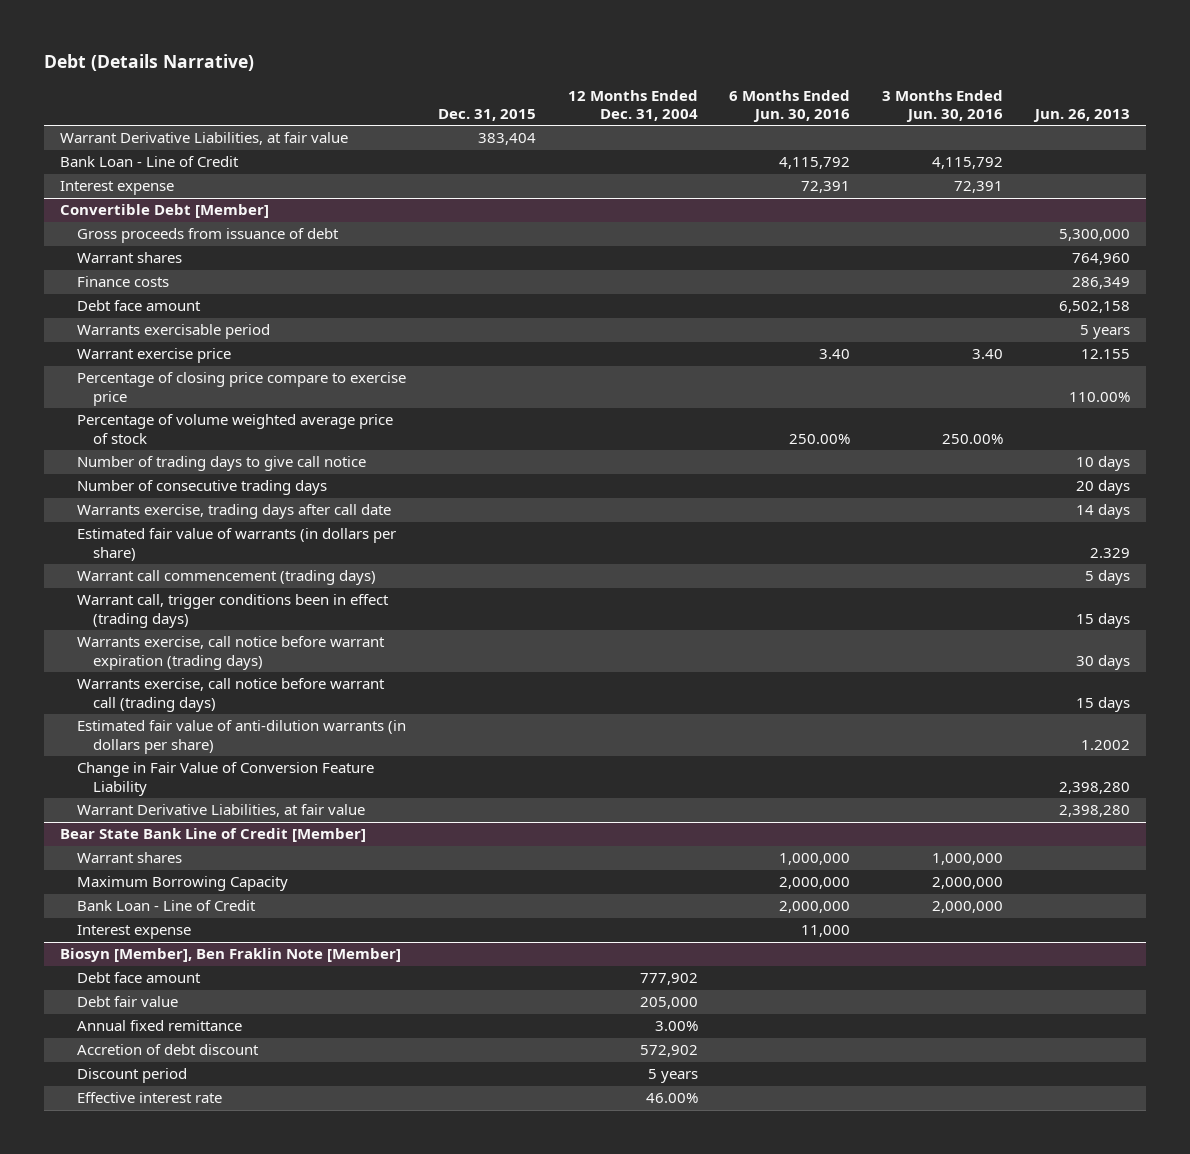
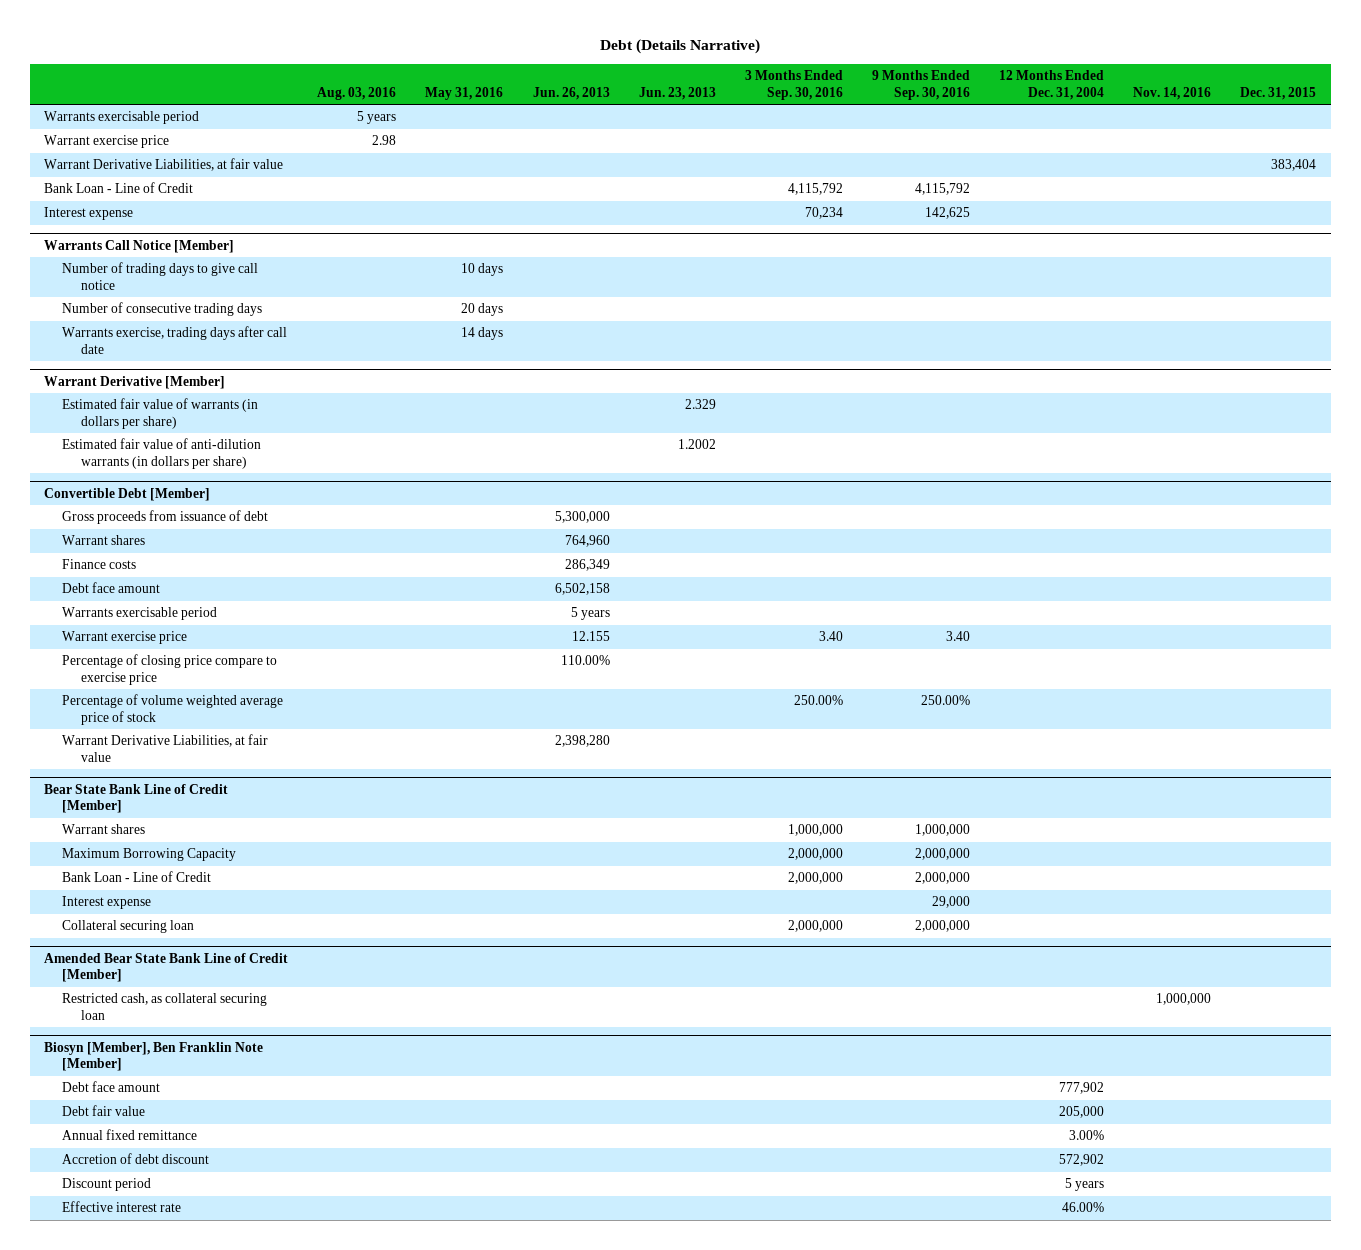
[729,89,851,122] 6 Months Ended Jun. 30, 2016 -> none
[882,89,1004,122] 3 Months Ended Jun. 30, 2016 -> none
none -> [317,86,397,100] Aug. 03, 2016
none -> [425,86,504,100] May 31, 2016
none -> [638,86,716,100] Jun. 23, 2013
none -> [744,69,843,100] 3 Months Ended Sep. 30, 2016
none -> [871,69,970,100] 9 Months Ended Sep. 30, 2016
none -> [1133,86,1212,100] Nov. 14, 2016
none -> [44,111,200,125] Warrants exercisable period
none -> [44,135,170,149] Warrant exercise price
none -> [44,239,235,253] Warrants Call Notice [Member]
none -> [62,262,259,290] Number of trading days to give call notice
none -> [62,302,263,317] Number of consecutive trading days
none -> [62,326,288,354] Warrants exercise, trading days after call date
none -> [44,375,226,389] Warrant Derivative [Member]
none -> [62,398,259,429] Estimated fair value of warrants (in dollars per share)
none -> [62,438,262,469] Estimated fair value of anti-dilution warrants (in dollars per share)
[76,456,366,472] Number of trading days to give call notice -> none
[76,480,327,496] Number of consecutive trading days -> none
[76,504,391,520] Warrants exercise, trading days after call date -> none
[76,528,396,561] Estimated fair value of warrants (in dollars per share) -> none
[76,570,376,586] Warrant call commencement (trading days) -> none
[76,594,389,628] Warrant call, trigger conditions been in effect (trading days) -> none
[76,636,385,670] Warrants exercise, call notice before warrant expiration (trading days) -> none
[76,678,385,712] Warrants exercise, call notice before warrant call (trading days) -> none
[76,720,406,754] Estimated fair value of anti-dilution warrants (in dollars per share) -> none
[76,762,374,796] Change in Fair Value of Conversion Feature Liability -> none
none -> [62,920,195,934] Collateral securing loan
none -> [44,952,289,983] Amended Bear State Bank Line of Credit [Member]
none -> [62,993,268,1020] Restricted cash, as collateral securing loan
[60,948,402,963] Biosyn [Member], Ben Fraklin Note [Member] -> [44,1041,264,1072] Biosyn [Member], Ben Franklin Note [Member]

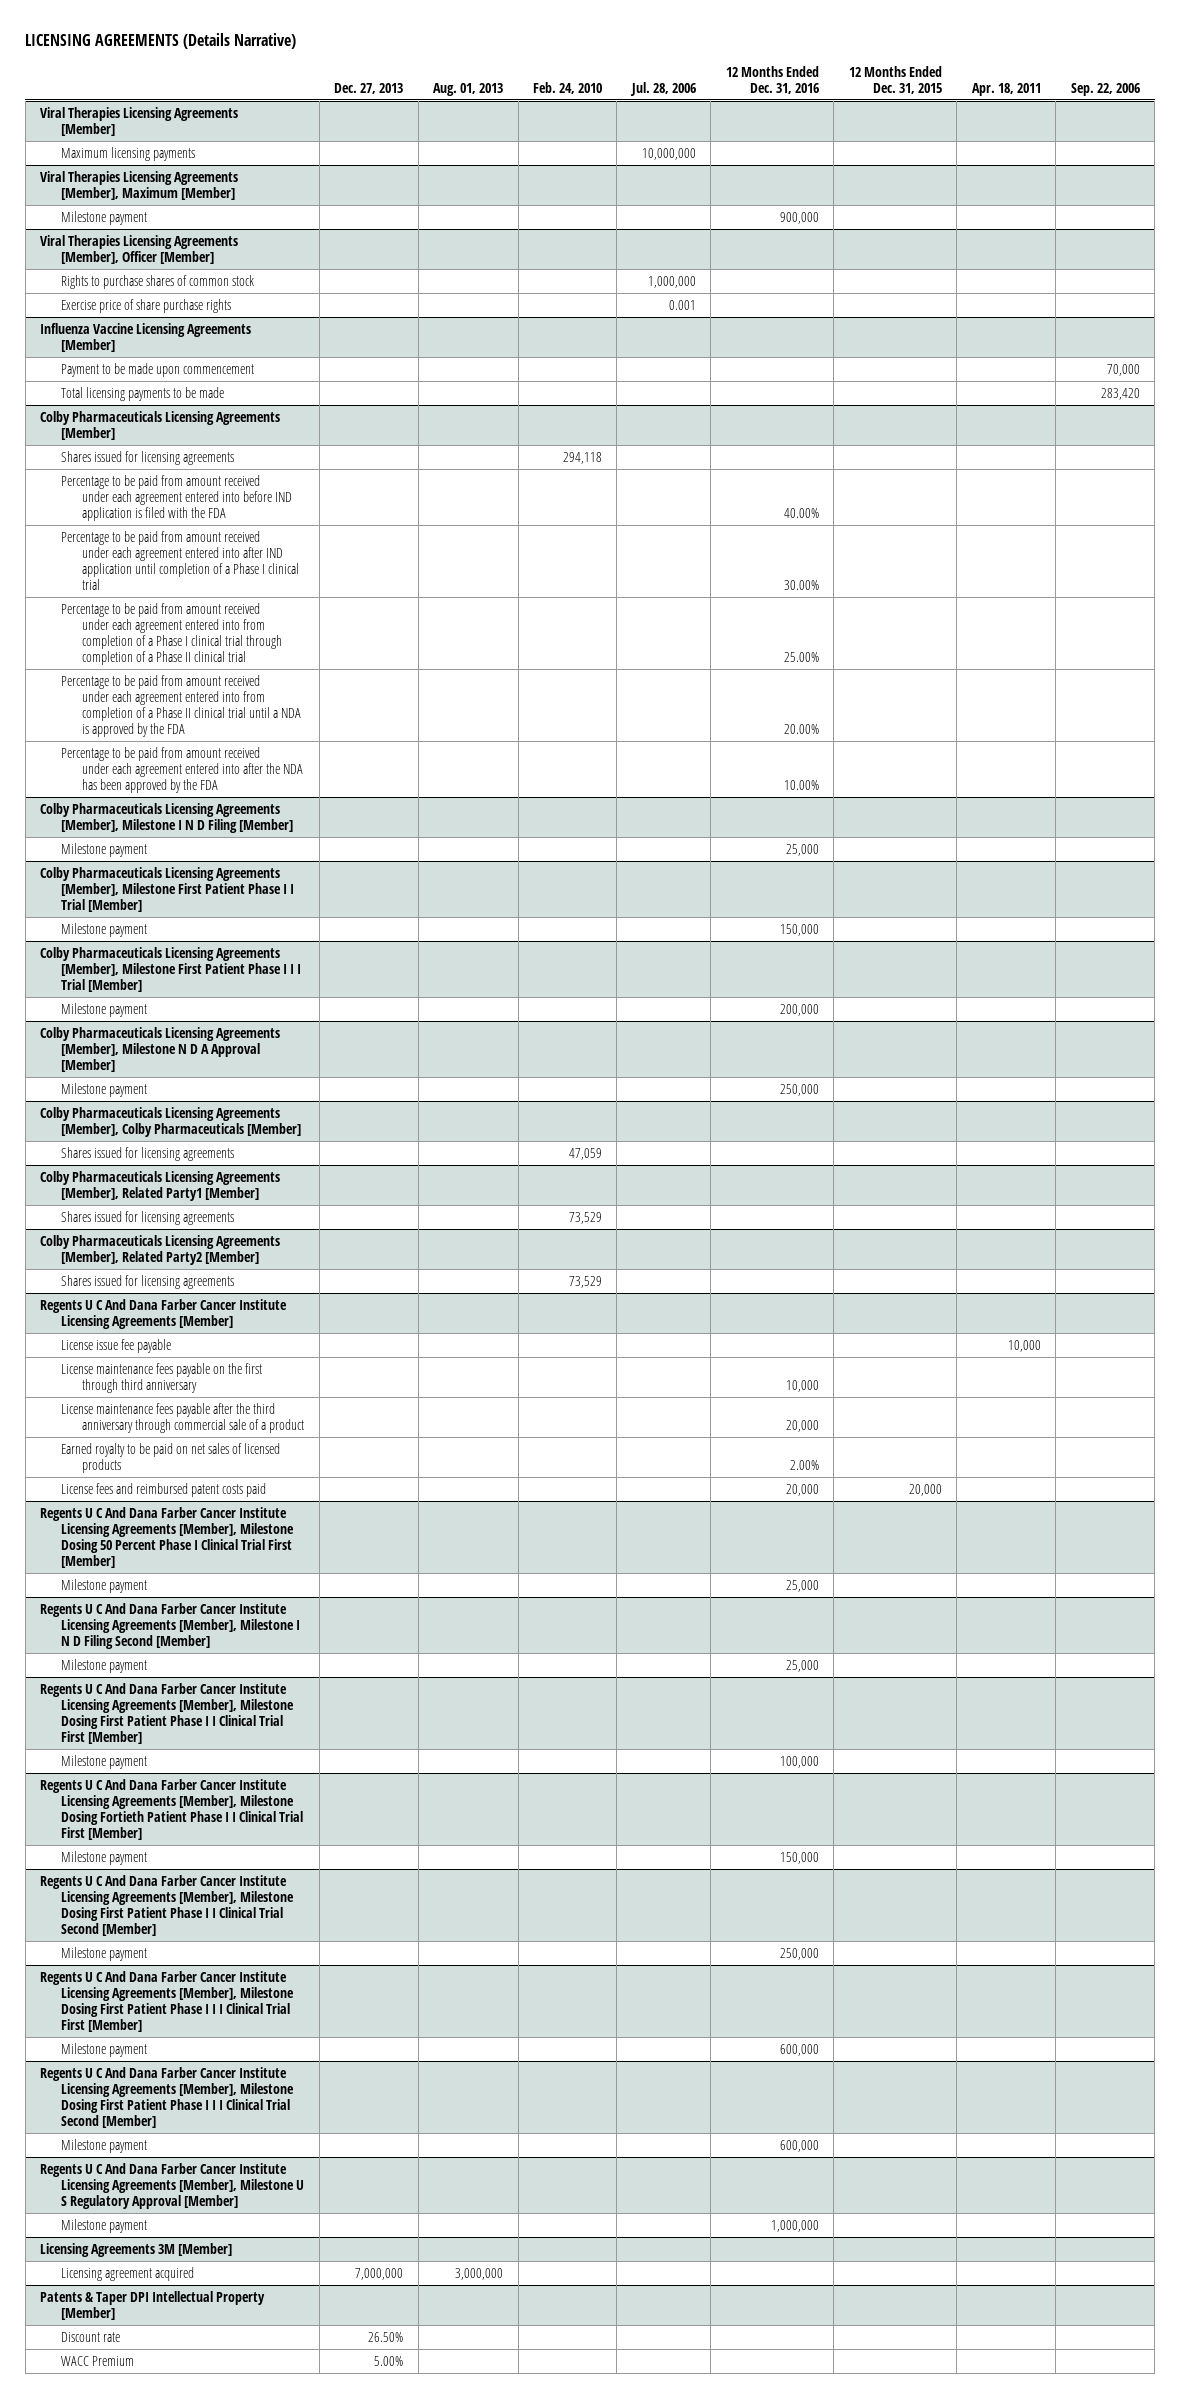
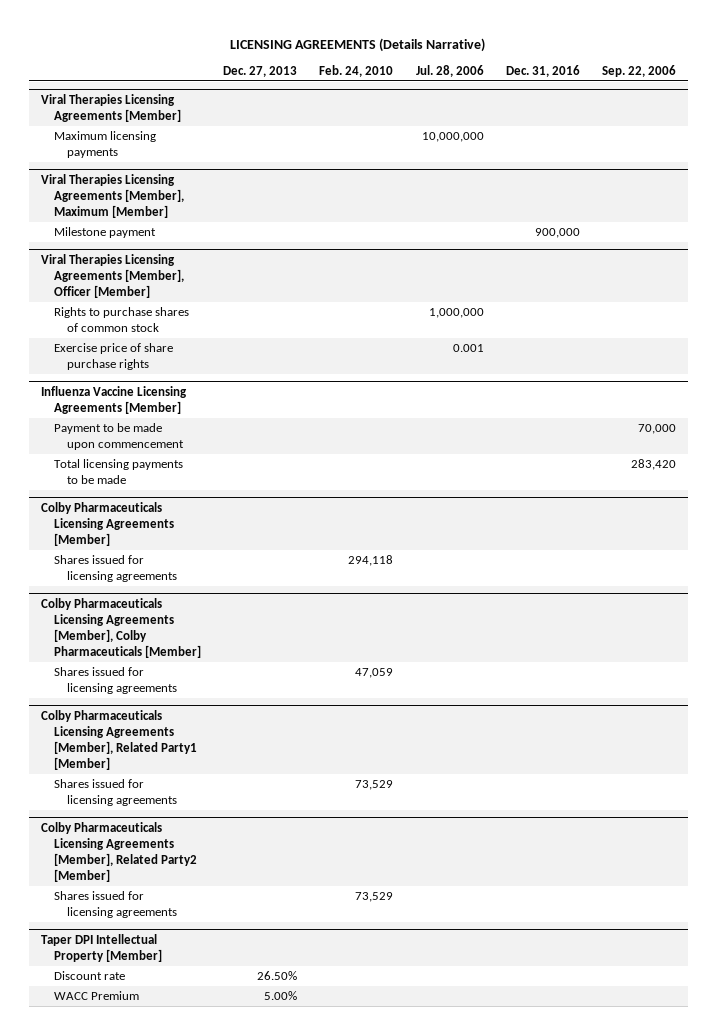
[433,82,504,96] Aug. 01, 2013 -> none
[725,65,819,94] 12 Months Ended Dec. 31, 2016 -> none
[848,65,942,94] 12 Months Ended Dec. 31, 2015 -> none
[971,82,1041,96] Apr. 18, 2011 -> none
none -> [506,64,581,77] Dec. 31, 2016
[61,474,293,522] Percentage to be paid from amount received under each agreement entered into before IND application is filed with the FDA -> none
[61,530,300,591] Percentage to be paid from amount received under each agreement entered into after IND application until completion of a Phase I clinical trial -> none
[61,602,283,666] Percentage to be paid from amount received under each agreement entered into from completion of a Phase I clinical trial through completion of a Phase II clinical trial -> none
[61,674,302,738] Percentage to be paid from amount received under each agreement entered into from completion of a Phase II clinical trial until a NDA is approved by the FDA -> none
[61,746,304,794] Percentage to be paid from amount received under each agreement entered into after the NDA has been approved by the FDA -> none
[40,802,294,833] Colby Pharmaceuticals Licensing Agreements [Member], Milestone I N D Filing [Member] -> none
[61,842,148,857] Milestone payment -> none
[40,866,295,913] Colby Pharmaceuticals Licensing Agreements [Member], Milestone First Patient Phase I I Trial [Member] -> none
[61,922,148,937] Milestone payment -> none
[40,946,302,993] Colby Pharmaceuticals Licensing Agreements [Member], Milestone First Patient Phase I I I Trial [Member] -> none
[61,1002,148,1017] Milestone payment -> none
[40,1026,281,1073] Colby Pharmaceuticals Licensing Agreements [Member], Milestone N D A Approval [Member] -> none
[61,1082,148,1097] Milestone payment -> none
[40,1298,288,1329] Regents U C And Dana Farber Cancer Institute Licensing Agreements [Member] -> none
[61,1338,172,1353] License issue fee payable -> none
[61,1362,263,1393] License maintenance fees payable on the first through third anniversary -> none
[61,1402,305,1433] License maintenance fees payable after the third anniversary through commercial sale of a product -> none
[61,1442,281,1473] Earned royalty to be paid on net sales of licensed products -> none
[61,1482,267,1497] License fees and reimbursed patent costs paid -> none
[40,1506,295,1569] Regents U C And Dana Farber Cancer Institute Licensing Agreements [Member], Milestone Dosing 50 Percent Phase I Clinical Trial First [Member] -> none
[61,1578,148,1593] Milestone payment -> none
[40,1602,301,1650] Regents U C And Dana Farber Cancer Institute Licensing Agreements [Member], Milestone I N D Filing Second [Member] -> none
[61,1658,148,1673] Milestone payment -> none
[40,1682,295,1745] Regents U C And Dana Farber Cancer Institute Licensing Agreements [Member], Milestone Dosing First Patient Phase I I Clinical Trial First [Member] -> none
[61,1754,148,1769] Milestone payment -> none
[40,1778,304,1841] Regents U C And Dana Farber Cancer Institute Licensing Agreements [Member], Milestone Dosing Fortieth Patient Phase I I Clinical Trial First [Member] -> none
[61,1850,148,1865] Milestone payment -> none
[40,1874,295,1937] Regents U C And Dana Farber Cancer Institute Licensing Agreements [Member], Milestone Dosing First Patient Phase I I Clinical Trial Second [Member] -> none
[61,1946,148,1961] Milestone payment -> none
[40,1970,295,2033] Regents U C And Dana Farber Cancer Institute Licensing Agreements [Member], Milestone Dosing First Patient Phase I I I Clinical Trial First [Member] -> none
[61,2042,148,2057] Milestone payment -> none
[40,2066,295,2129] Regents U C And Dana Farber Cancer Institute Licensing Agreements [Member], Milestone Dosing First Patient Phase I I I Clinical Trial Second [Member] -> none
[61,2138,148,2153] Milestone payment -> none
[40,2162,305,2210] Regents U C And Dana Farber Cancer Institute Licensing Agreements [Member], Milestone U S Regulatory Approval [Member] -> none
[61,2218,148,2233] Milestone payment -> none
[40,2242,233,2257] Licensing Agreements 3M [Member] -> none
[61,2266,195,2281] Licensing agreement acquired -> none
[40,2290,266,2320] Patents & Taper DPI Intellectual Property [Member] -> [40,933,162,962] Taper DPI Intellectual Property [Member]

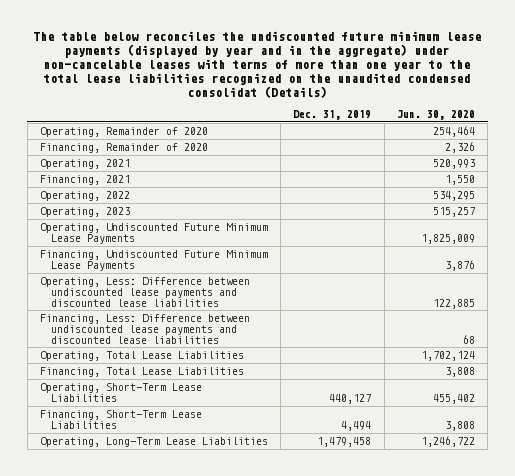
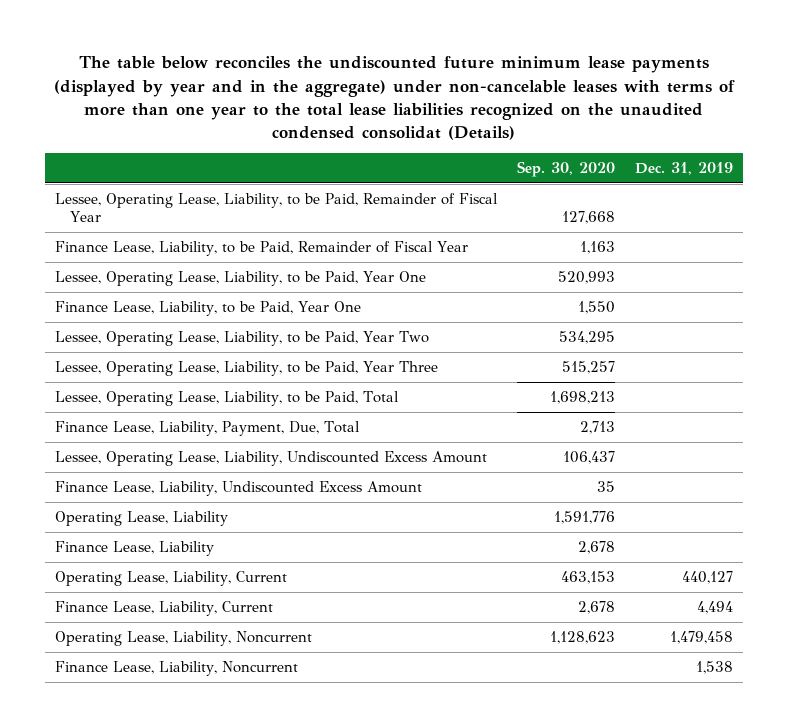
[397,109,476,120] Jun. 30, 2020 -> none
none -> [517,161,616,178] Sep. 30, 2020
[39,127,208,138] Operating, Remainder of 2020 -> [55,192,499,223] Lessee, Operating Lease, Liability, to be Paid, Remainder of Fiscal Year
[39,143,208,154] Financing, Remainder of 2020 -> [55,240,469,256] Finance Lease, Liability, to be Paid, Remainder of Fiscal Year
[39,159,130,170] Operating, 2021 -> [55,270,427,286] Lessee, Operating Lease, Liability, to be Paid, Year One
[39,175,130,186] Financing, 2021 -> [55,300,362,316] Finance Lease, Liability, to be Paid, Year One
[39,191,130,202] Operating, 2022 -> [55,330,430,346] Lessee, Operating Lease, Liability, to be Paid, Year Two
[39,207,130,218] Operating, 2023 -> [55,360,439,376] Lessee, Operating Lease, Liability, to be Paid, Year Three
[39,223,268,244] Operating, Undiscounted Future Minimum Lease Payments -> [55,390,400,406] Lessee, Operating Lease, Liability, to be Paid, Total
[39,250,268,271] Financing, Undiscounted Future Minimum Lease Payments -> [55,420,361,436] Finance Lease, Liability, Payment, Due, Total
[39,277,250,307] Operating, Less: Difference between undiscounted lease payments and discounted lease liabilities -> [55,450,488,466] Lessee, Operating Lease, Liability, Undiscounted Excess Amount
[39,314,250,344] Financing, Less: Difference between undiscounted lease payments and discounted lease liabilities -> [55,480,423,496] Finance Lease, Liability, Undiscounted Excess Amount
[39,351,244,362] Operating, Total Lease Liabilities -> [55,510,229,526] Operating Lease, Liability
[39,367,244,378] Financing, Total Lease Liabilities -> [55,540,215,556] Finance Lease, Liability
[39,383,202,402] Operating, Short-Term Lease Liabilities -> [55,570,288,586] Operating Lease, Liability, Current
[39,410,202,429] Financing, Short-Term Lease Liabilities -> [55,600,274,616] Finance Lease, Liability, Current
[39,437,268,448] Operating, Long-Term Lease Liabilities -> [55,630,313,646] Operating Lease, Liability, Noncurrent
none -> [55,660,299,676] Finance Lease, Liability, Noncurrent

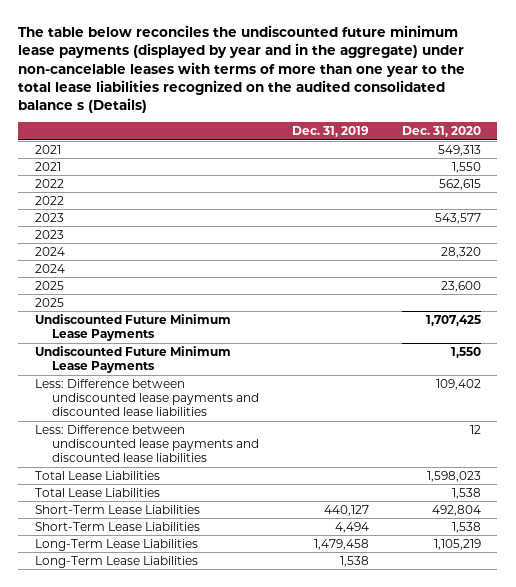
[54,56,736,141] The table below reconciles the undiscounted future minimum lease payments (displayed by year and in the aggregate) under non-cancelable leases with terms of more than one year to the total lease liabilities recognized on the unaudited condensed consolidat (Details) -> [18,24,466,114] The table below reconciles the undiscounted future minimum lease payments (displayed by year and in the aggregate) under non-cancelable leases with terms of more than one year to the total lease liabilities recognized on the audited consolidated balance s (Details)
[517,161,616,178] Sep. 30, 2020 -> none
none -> [401,126,481,138] Dec. 31, 2020
[55,192,499,223] Lessee, Operating Lease, Liability, to be Paid, Remainder of Fiscal Year -> none
[55,240,469,256] Finance Lease, Liability, to be Paid, Remainder of Fiscal Year -> none
[55,270,427,286] Lessee, Operating Lease, Liability, to be Paid, Year One -> [34,144,61,154] 2021
[55,300,362,316] Finance Lease, Liability, to be Paid, Year One -> [34,161,61,171] 2021
[55,330,430,346] Lessee, Operating Lease, Liability, to be Paid, Year Two -> [34,178,64,188] 2022
none -> [34,195,64,205] 2022
[55,360,439,376] Lessee, Operating Lease, Liability, to be Paid, Year Three -> [34,212,64,222] 2023
none -> [34,229,64,239] 2023
none -> [34,246,65,256] 2024
none -> [34,263,65,273] 2024
none -> [34,280,64,290] 2025
none -> [34,297,64,307] 2025
[55,390,400,406] Lessee, Operating Lease, Liability, to be Paid, Total -> [34,313,231,341] Undiscounted Future Minimum Lease Payments
[55,420,361,436] Finance Lease, Liability, Payment, Due, Total -> [34,345,231,373] Undiscounted Future Minimum Lease Payments
[55,450,488,466] Lessee, Operating Lease, Liability, Undiscounted Excess Amount -> [34,378,260,417] Less: Difference between undiscounted lease payments and discounted lease liabilities
[55,480,423,496] Finance Lease, Liability, Undiscounted Excess Amount -> [34,424,260,463] Less: Difference between undiscounted lease payments and discounted lease liabilities
[55,510,229,526] Operating Lease, Liability -> [34,470,160,480] Total Lease Liabilities
[55,540,215,556] Finance Lease, Liability -> [34,487,160,497] Total Lease Liabilities
[55,570,288,586] Operating Lease, Liability, Current -> [34,504,200,514] Short-Term Lease Liabilities
[55,600,274,616] Finance Lease, Liability, Current -> [34,521,200,531] Short-Term Lease Liabilities
[55,630,313,646] Operating Lease, Liability, Noncurrent -> [34,538,198,551] Long-Term Lease Liabilities
[55,660,299,676] Finance Lease, Liability, Noncurrent -> [34,555,198,568] Long-Term Lease Liabilities

